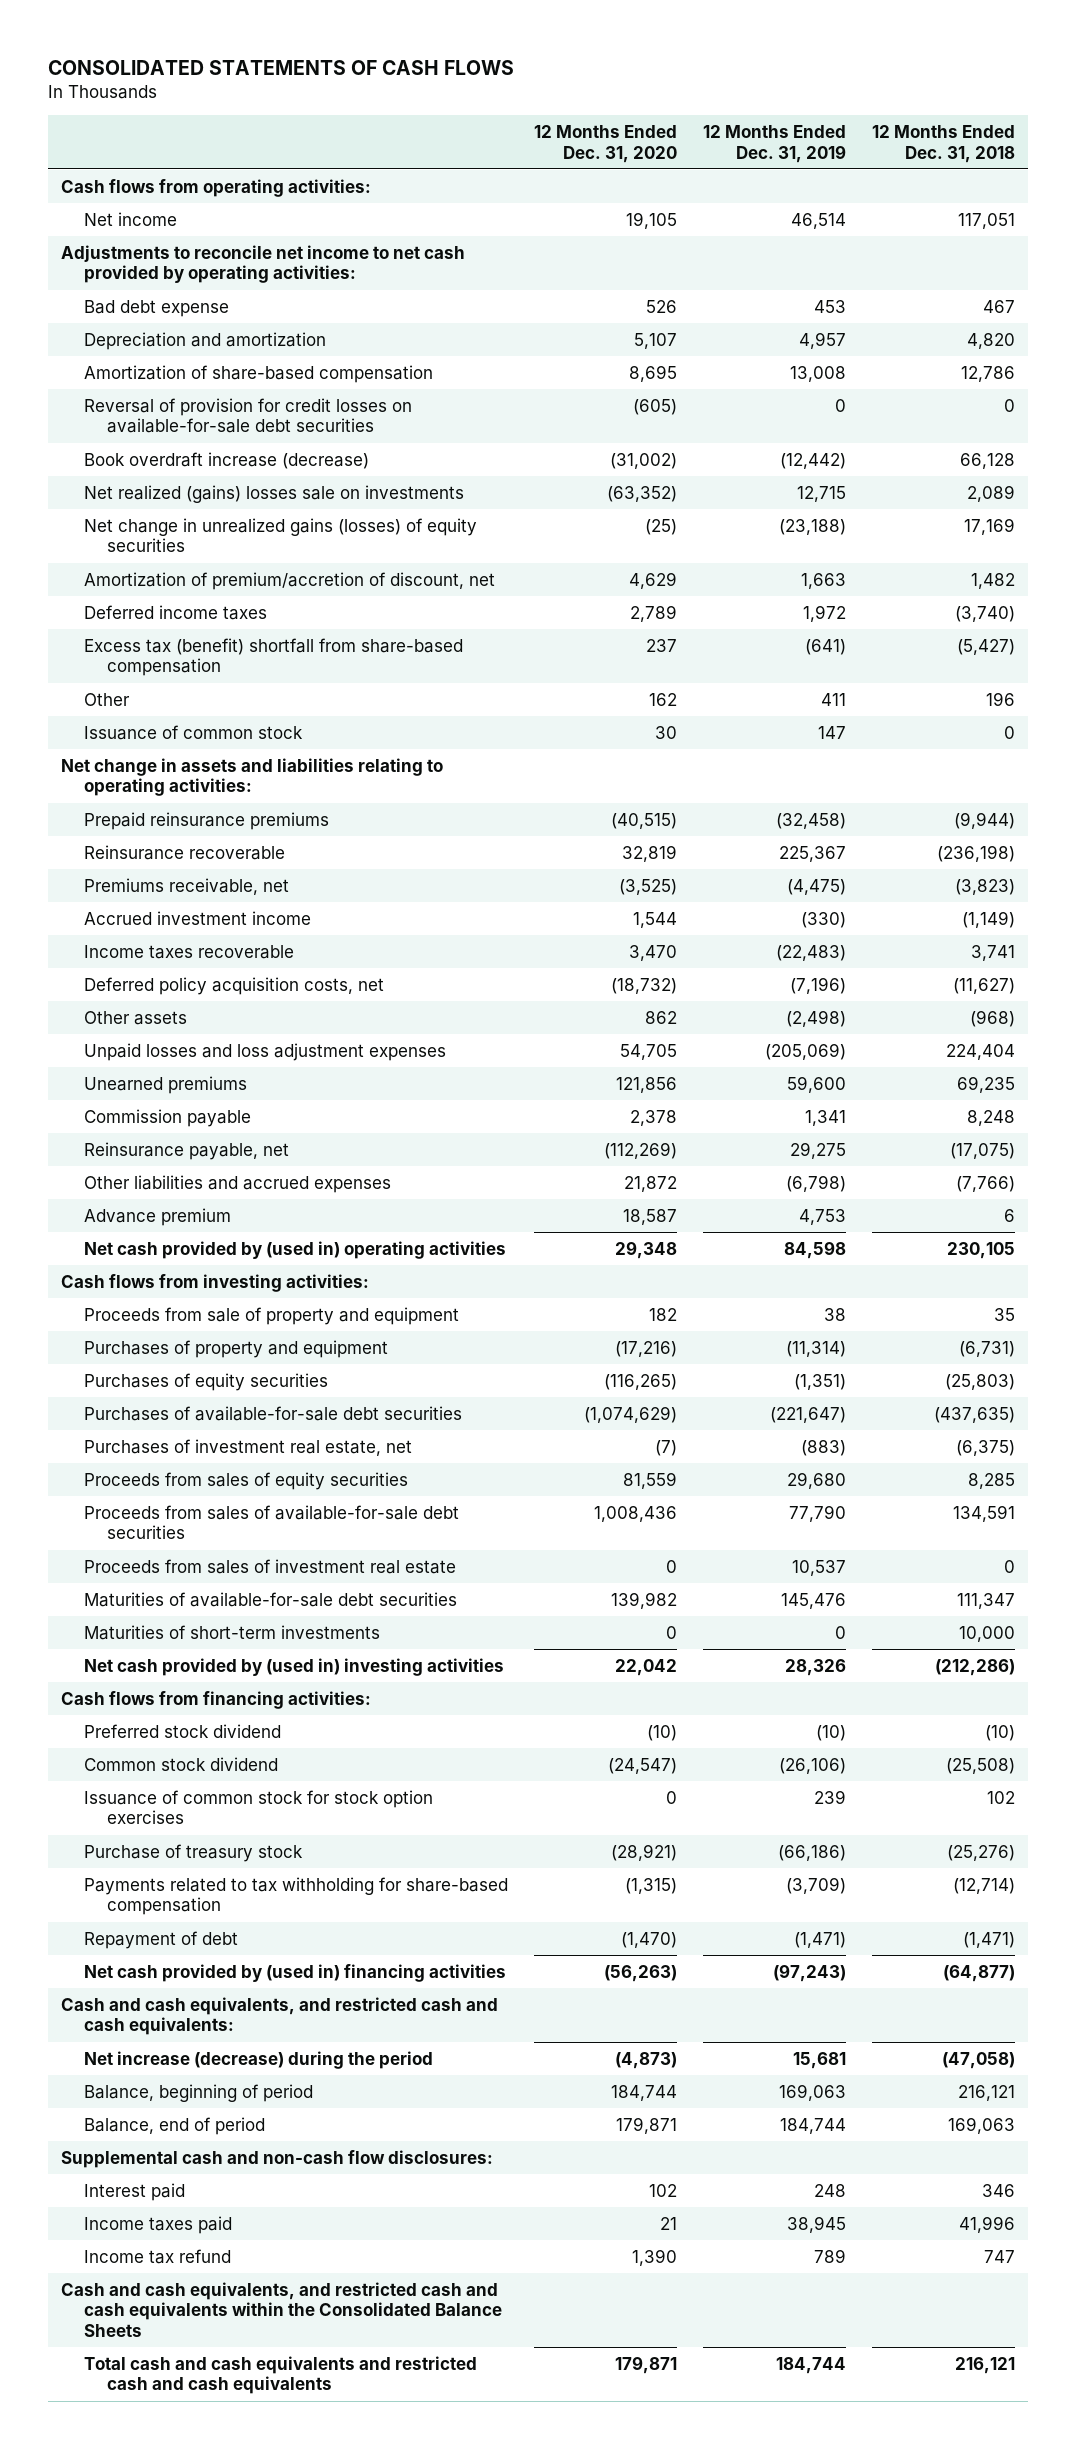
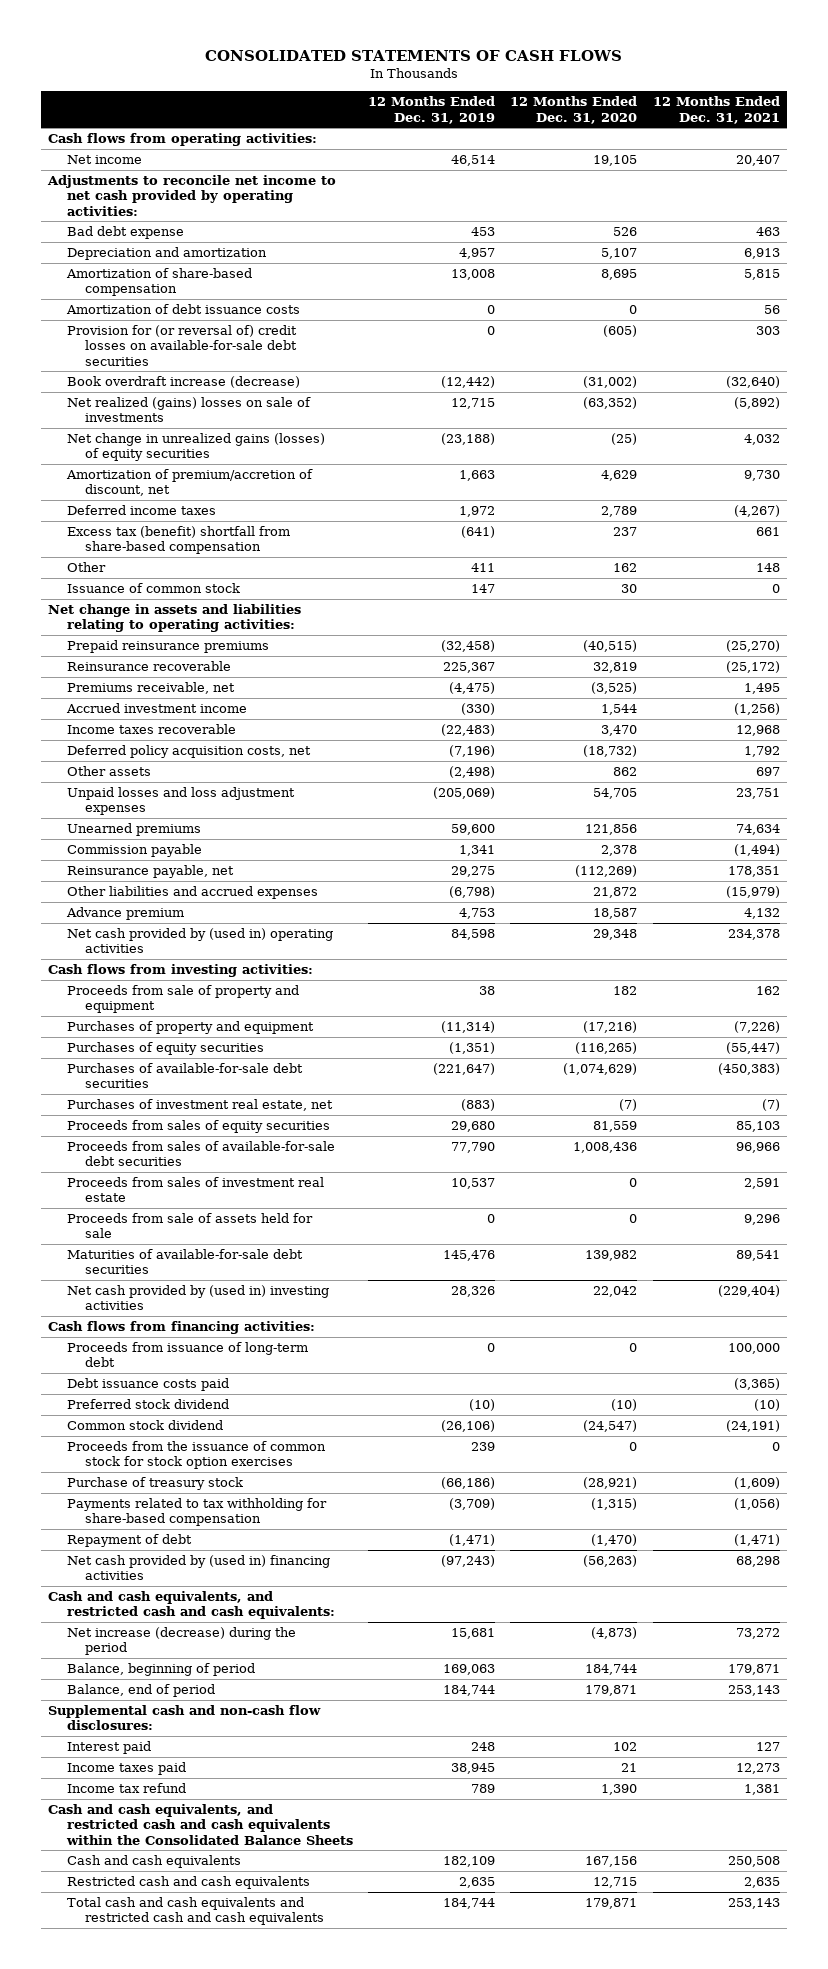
[872,125,1016,163] 12 Months Ended Dec. 31, 2018 -> none
none -> [652,96,780,124] 12 Months Ended Dec. 31, 2021
none -> [65,304,300,315] Amortization of debt issuance costs
[84,397,413,434] Reversal of provision for credit losses on available-for-sale debt securities -> [66,325,298,366] Provision for (or reversal of) credit losses on available-for-sale debt securities
[84,484,465,503] Net realized (gains) losses sale on investments -> [66,397,311,423] Net realized (gains) losses on sale of investments
none -> [66,1213,313,1239] Proceeds from sale of assets held for sale
[84,1624,381,1640] Maturities of short-term investments -> none
none -> [66,1342,308,1368] Proceeds from issuance of long-term debt
none -> [66,1378,229,1392] Debt issuance costs paid
[84,1789,434,1825] Issuance of common stock for stock option exercises -> [66,1441,326,1470] Proceeds from the issuance of common stock for stock option exercises
none -> [66,1855,241,1869] Cash and cash equivalents
none -> [66,1876,310,1890] Restricted cash and cash equivalents

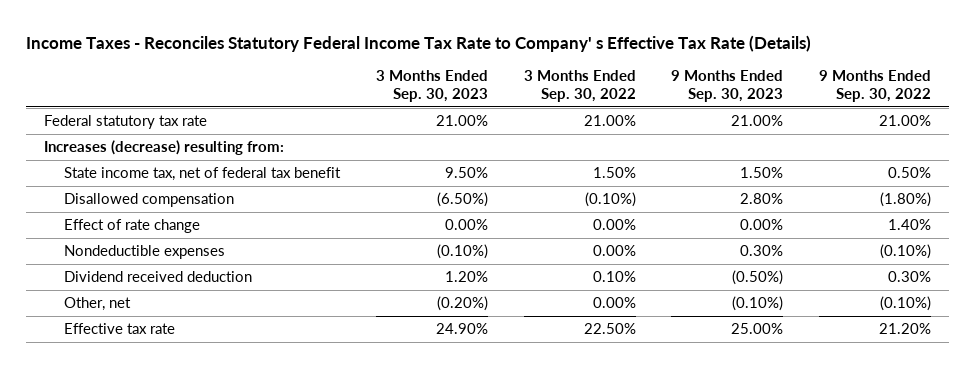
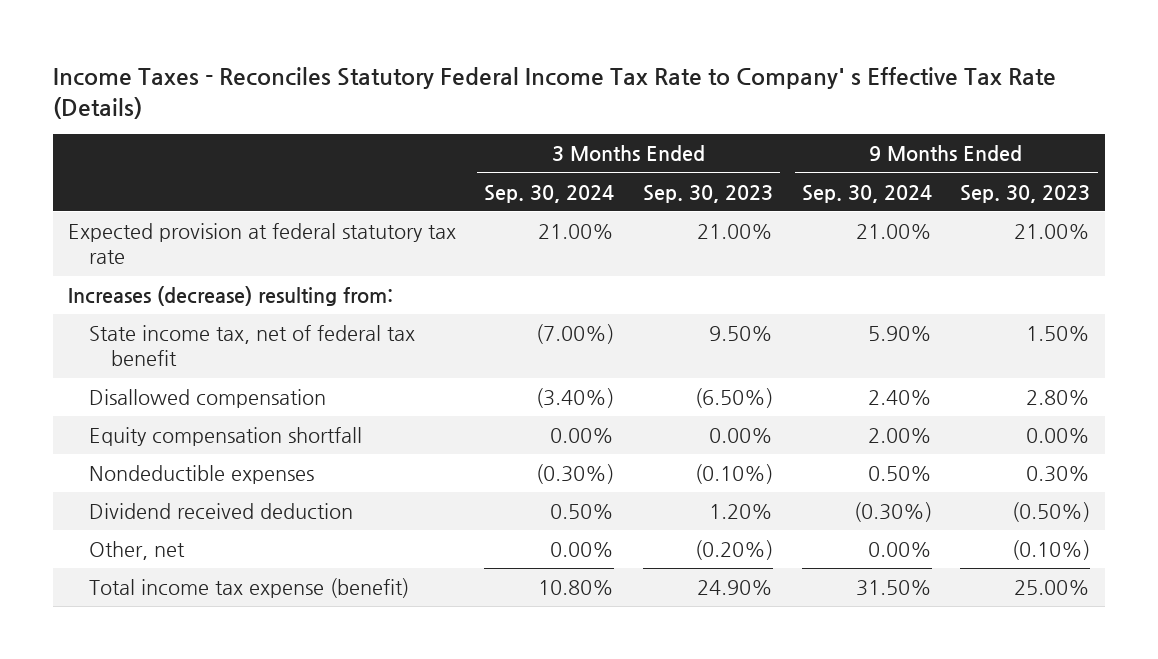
[523,70,636,102] 3 Months Ended Sep. 30, 2022 -> none
[818,70,931,102] 9 Months Ended Sep. 30, 2022 -> none
none -> [484,184,615,203] Sep. 30, 2024
none -> [801,184,932,203] Sep. 30, 2024
[44,115,208,130] Federal statutory tax rate -> [67,222,456,265] Expected provision at federal statutory tax rate
[64,219,201,234] Effect of rate change -> none
none -> [89,426,363,446] Equity compensation shortfall
[64,323,176,335] Effective tax rate -> [89,577,410,598] Total income tax expense (benefit)

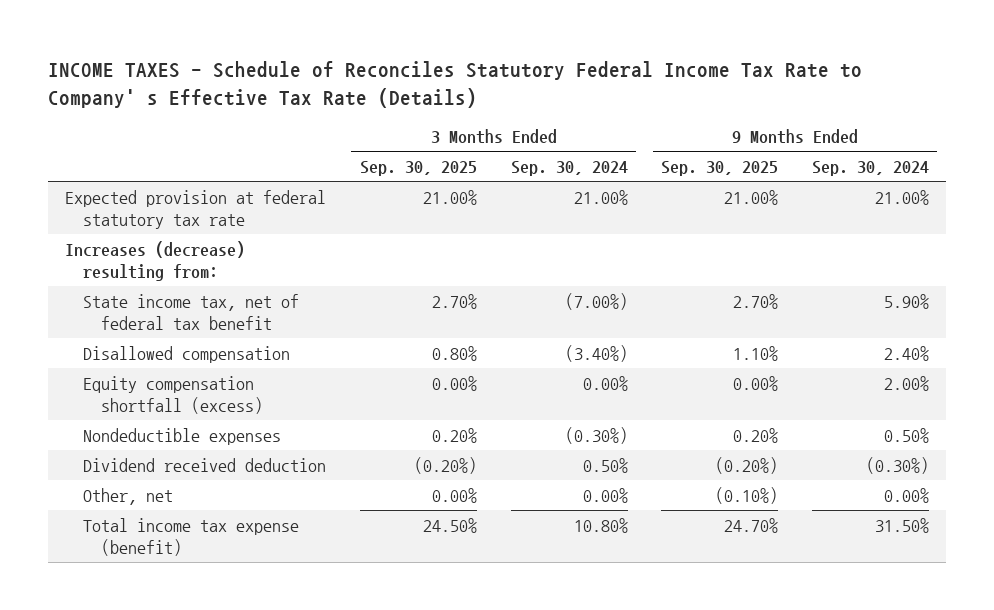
[53,66,1057,119] Income Taxes - Reconciles Statutory Federal Income Tax Rate to Company' s Effective Tax Rate (Details) -> [47,60,862,108] INCOME TAXES - Schedule of Reconciles Statutory Federal Income Tax Rate to Company' s Effective Tax Rate (Details)
[643,184,774,203] Sep. 30, 2023 -> none
[960,184,1091,203] Sep. 30, 2023 -> none
none -> [359,161,477,177] Sep. 30, 2025
none -> [661,161,779,177] Sep. 30, 2025
[89,426,363,446] Equity compensation shortfall -> [83,375,264,414] Equity compensation shortfall (excess)

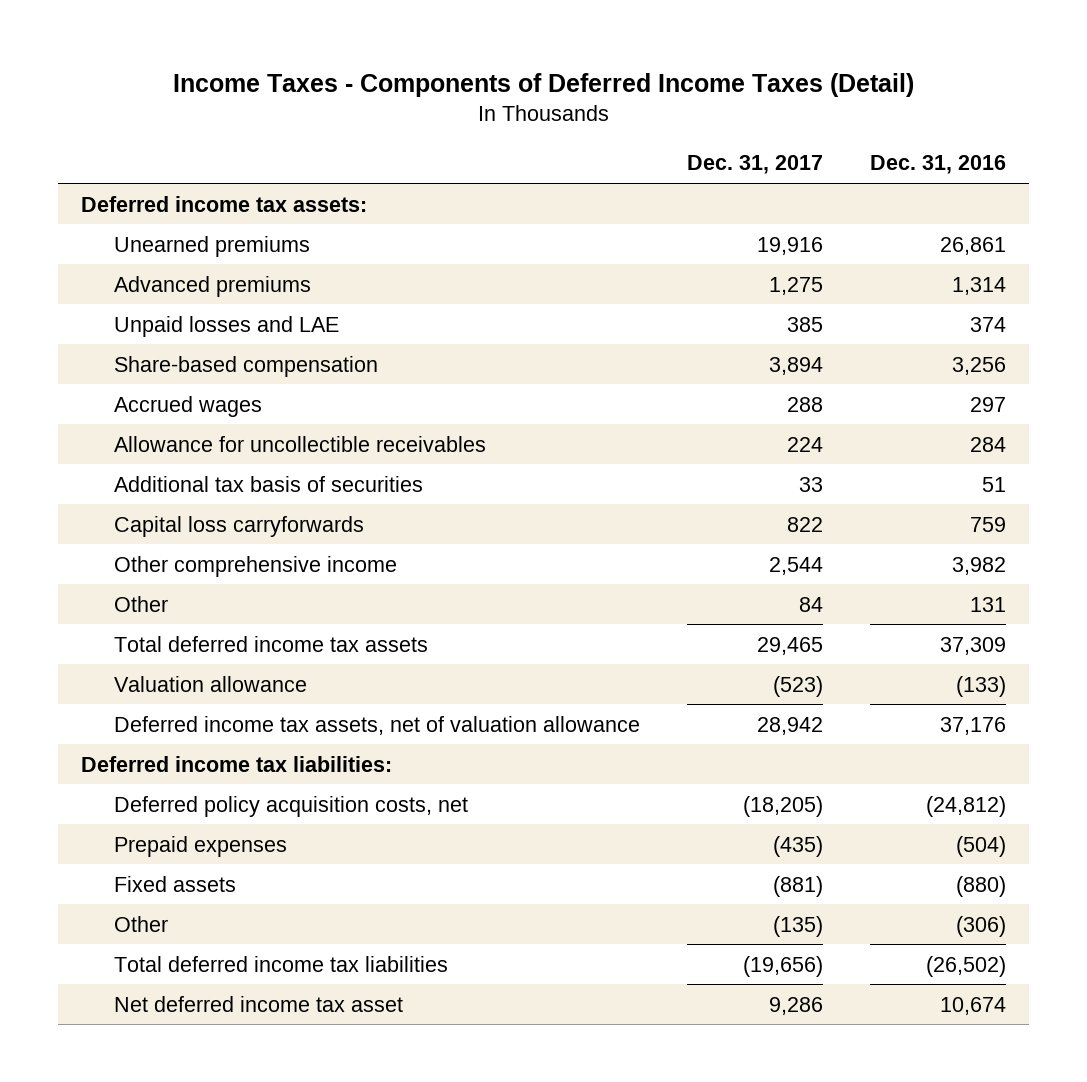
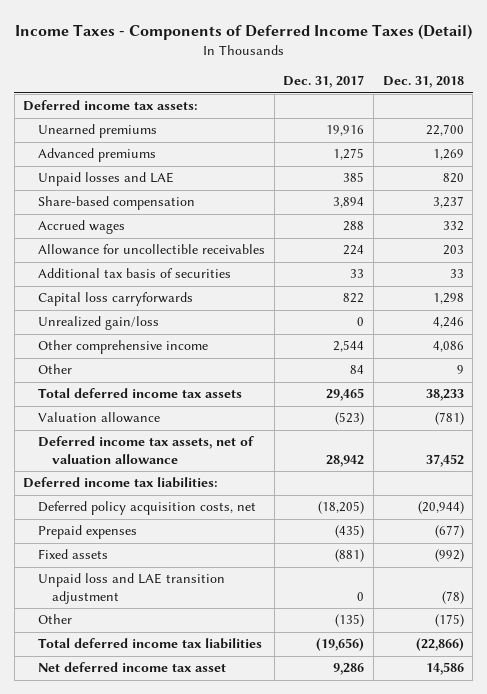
[869,155,1006,175] Dec. 31, 2016 -> none
none -> [382,76,464,89] Dec. 31, 2018
none -> [37,316,159,331] Unrealized gain/loss
none -> [37,573,225,605] Unpaid loss and LAE transition adjustment

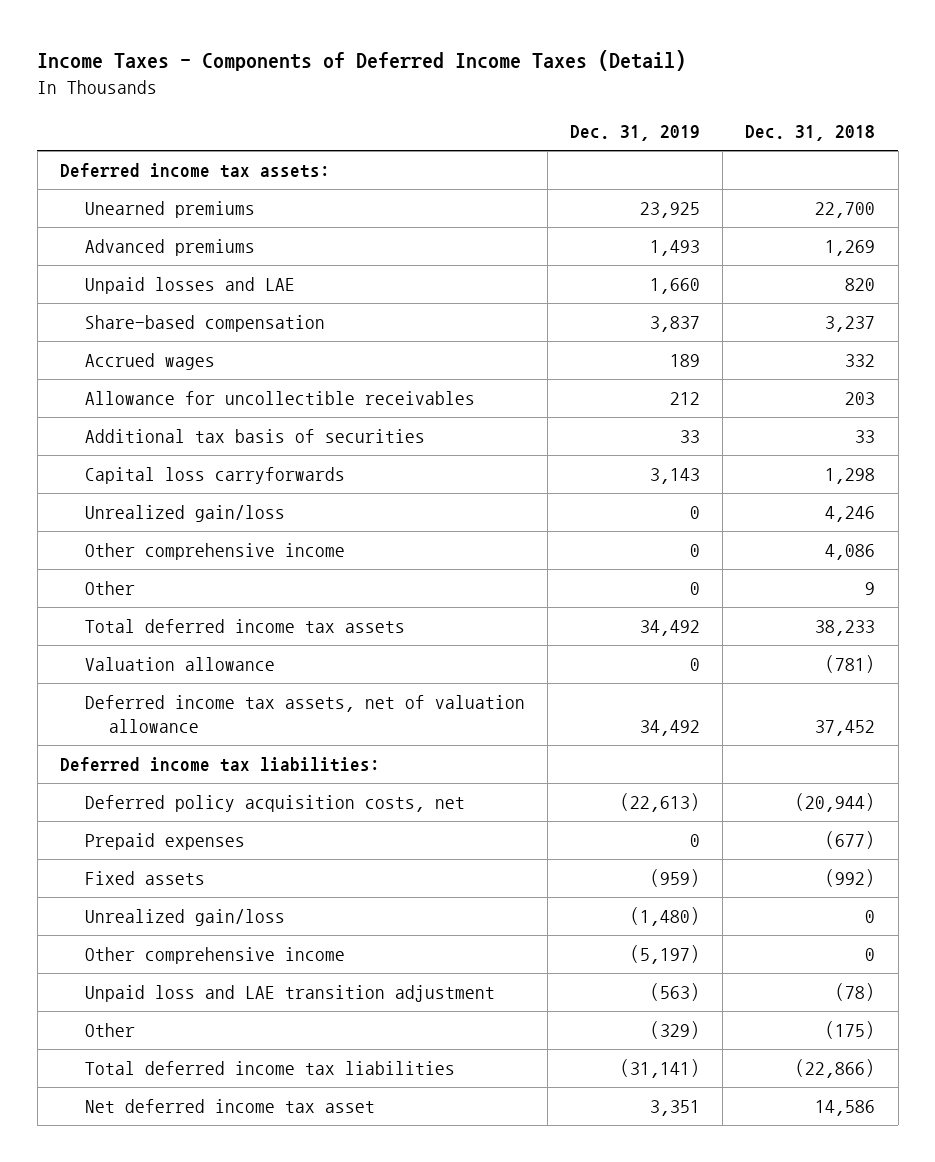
[283,75,365,89] Dec. 31, 2017 -> none
none -> [570,125,701,142] Dec. 31, 2019
none -> [84,909,285,927] Unrealized gain/loss
none -> [84,947,345,965] Other comprehensive income

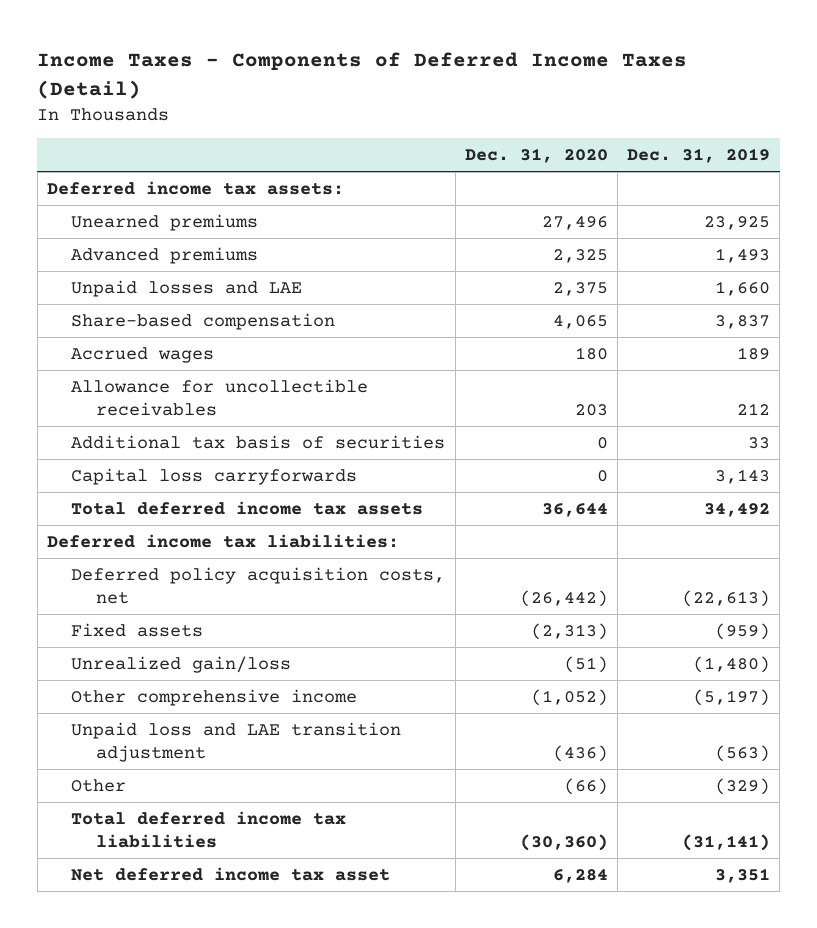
[745,125,876,142] Dec. 31, 2018 -> none
none -> [464,148,608,164] Dec. 31, 2020
[84,505,285,523] Unrealized gain/loss -> none
[84,543,345,561] Other comprehensive income -> none
[84,581,135,596] Other -> none
[84,657,275,672] Valuation allowance -> none
[84,695,525,733] Deferred income tax assets, net of valuation allowance -> none
[84,833,245,851] Prepaid expenses -> none

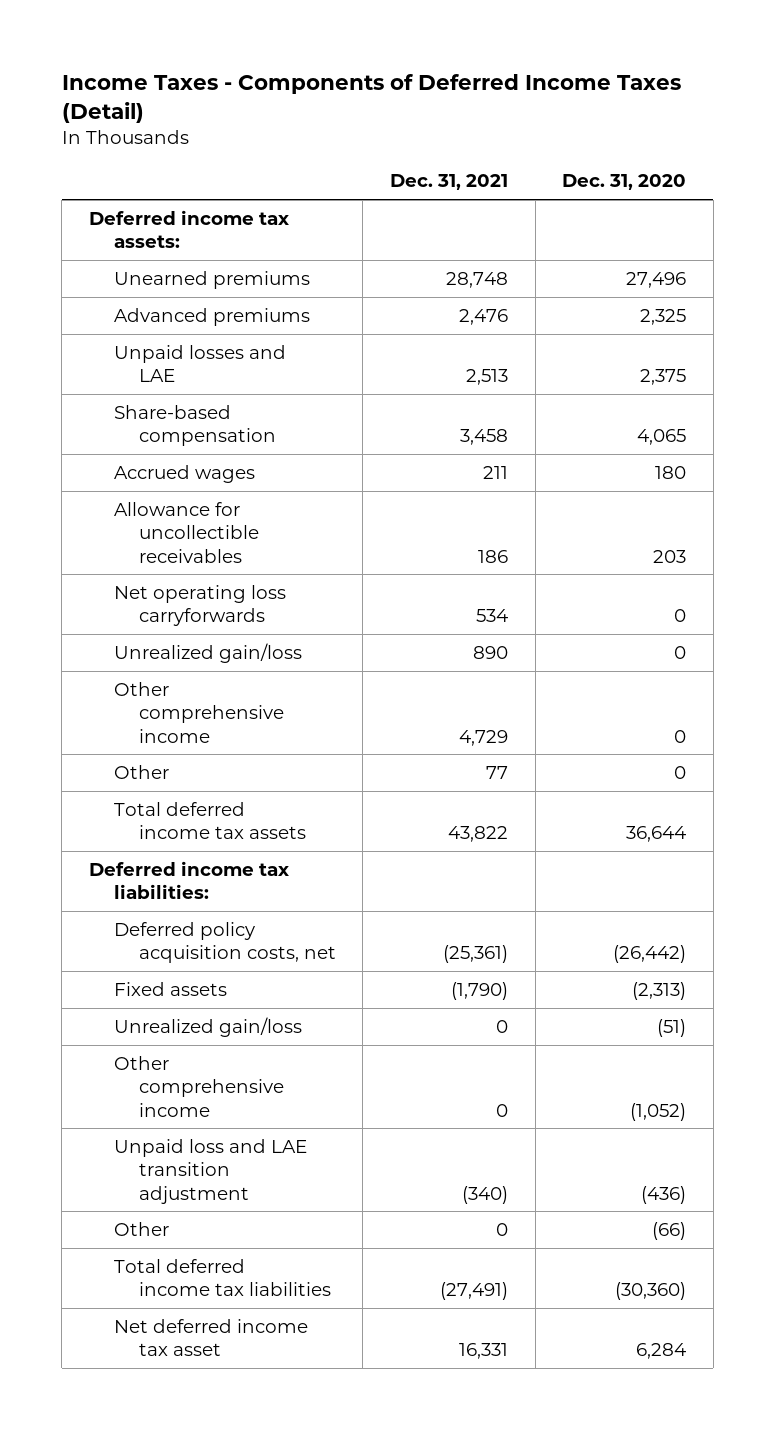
[626,148,770,164] Dec. 31, 2019 -> none
none -> [389,174,508,191] Dec. 31, 2021
[71,435,446,450] Additional tax basis of securities -> none
[71,468,358,486] Capital loss carryforwards -> [113,584,286,627] Net operating loss carryforwards
none -> [113,642,302,663] Unrealized gain/loss
none -> [113,681,284,743] Other comprehensive income
none -> [113,764,169,779] Other

